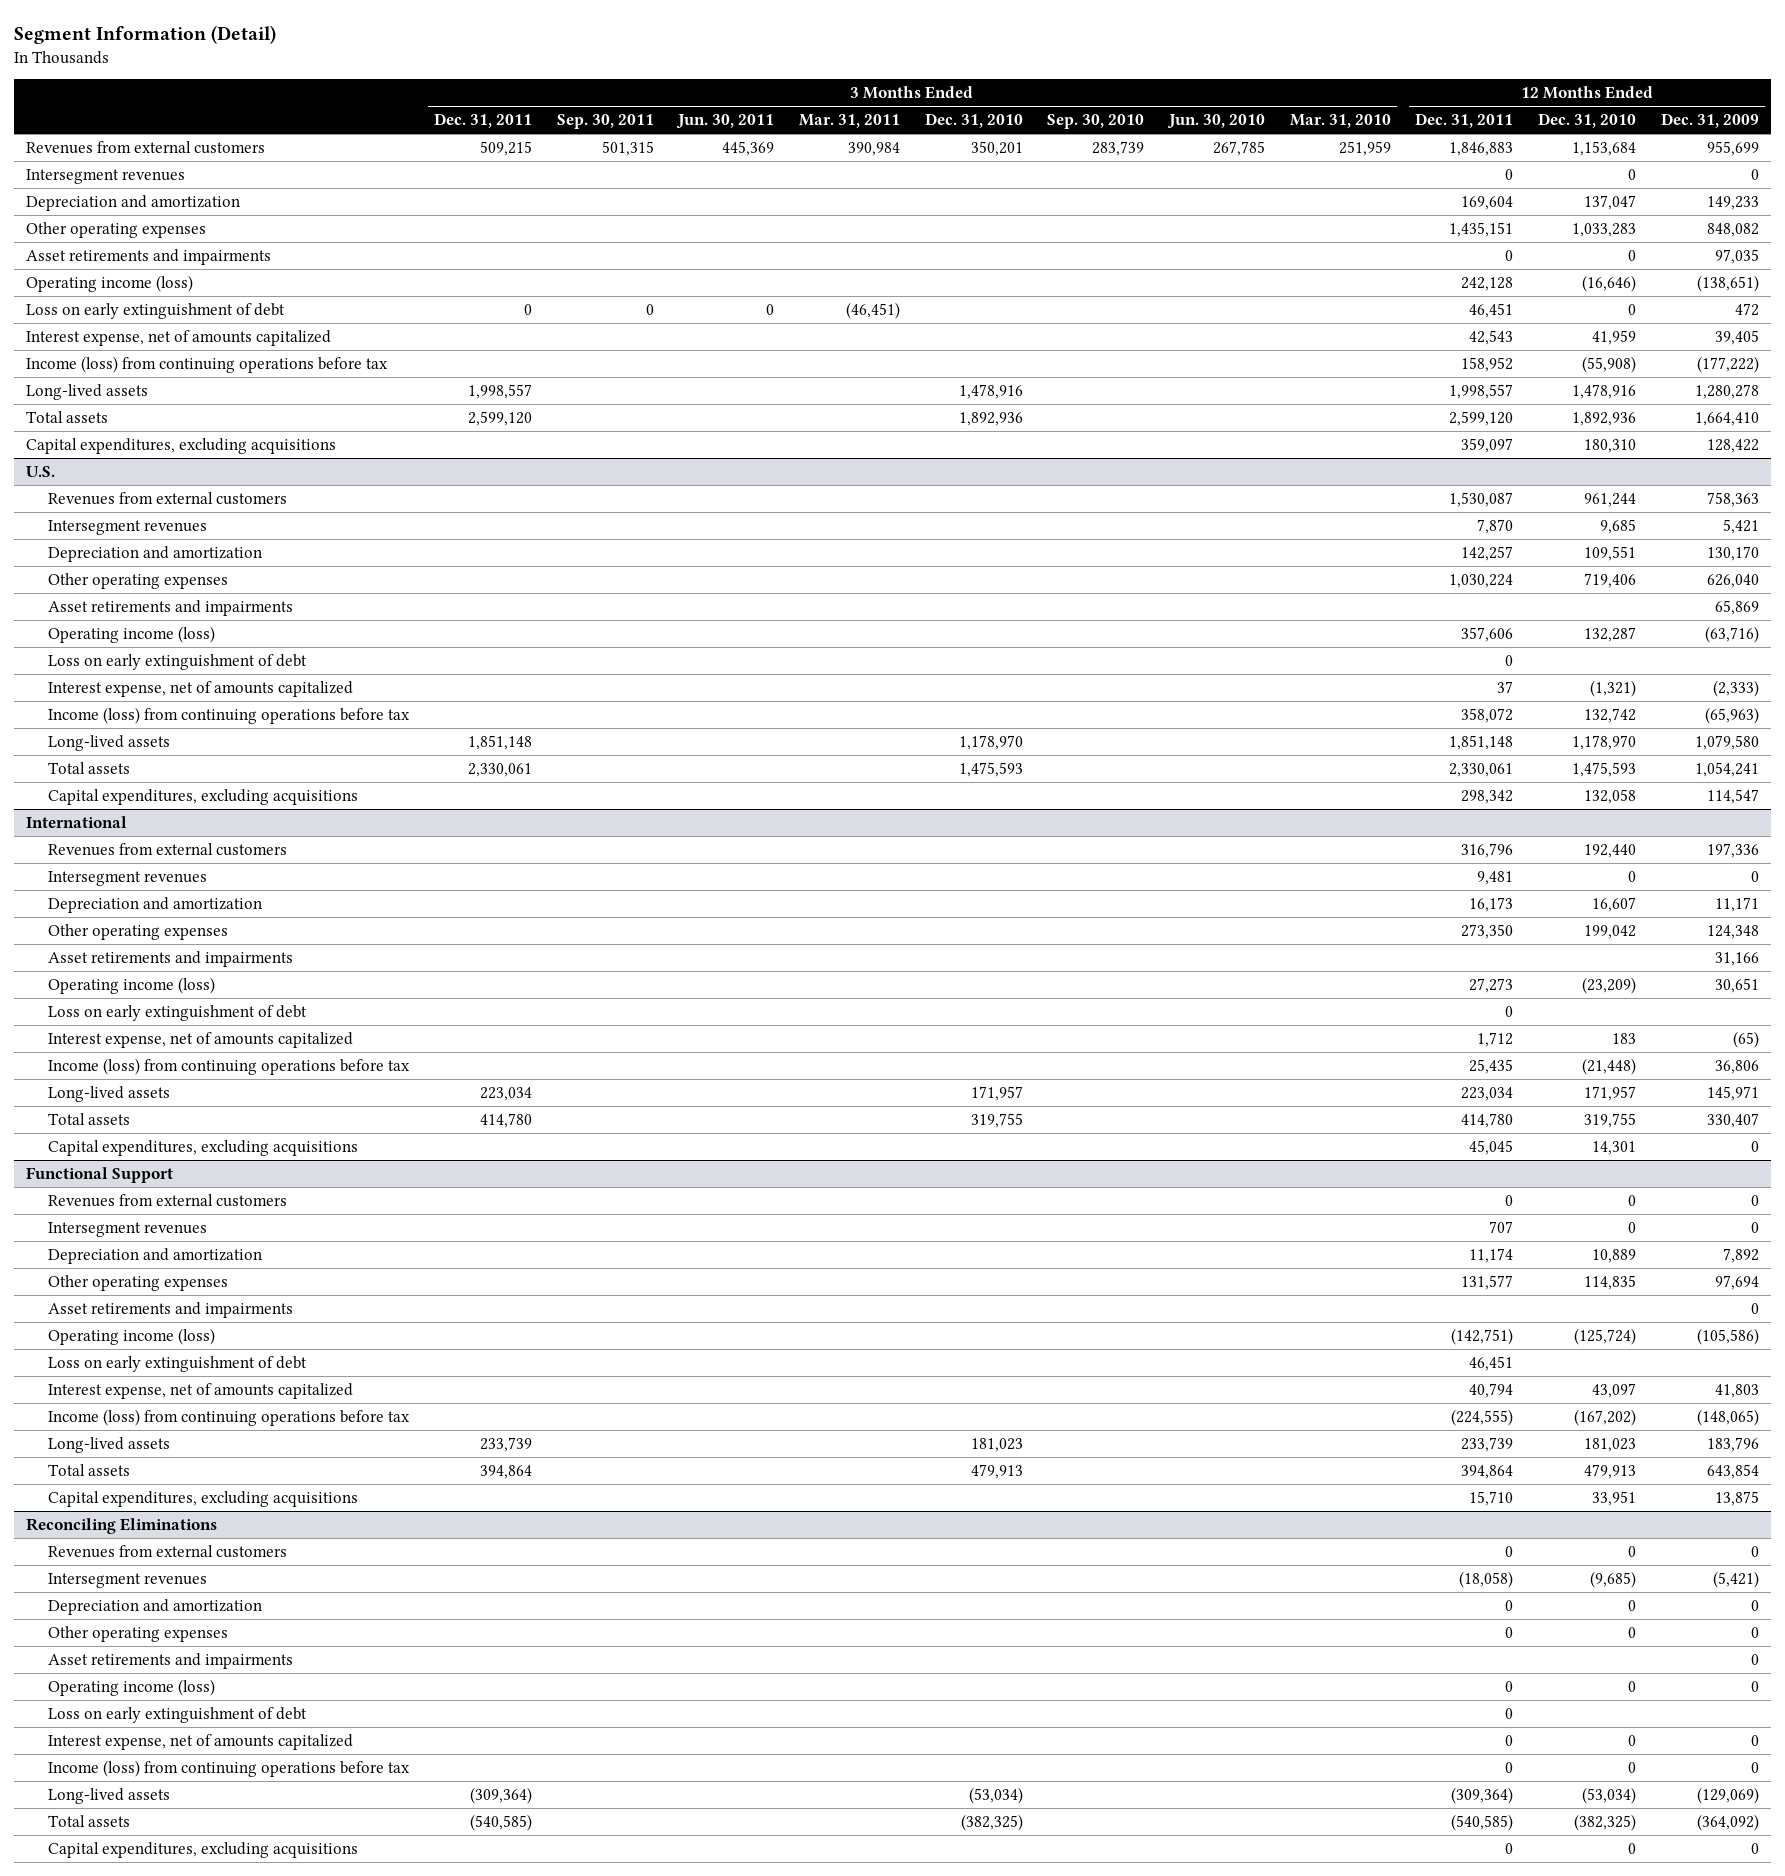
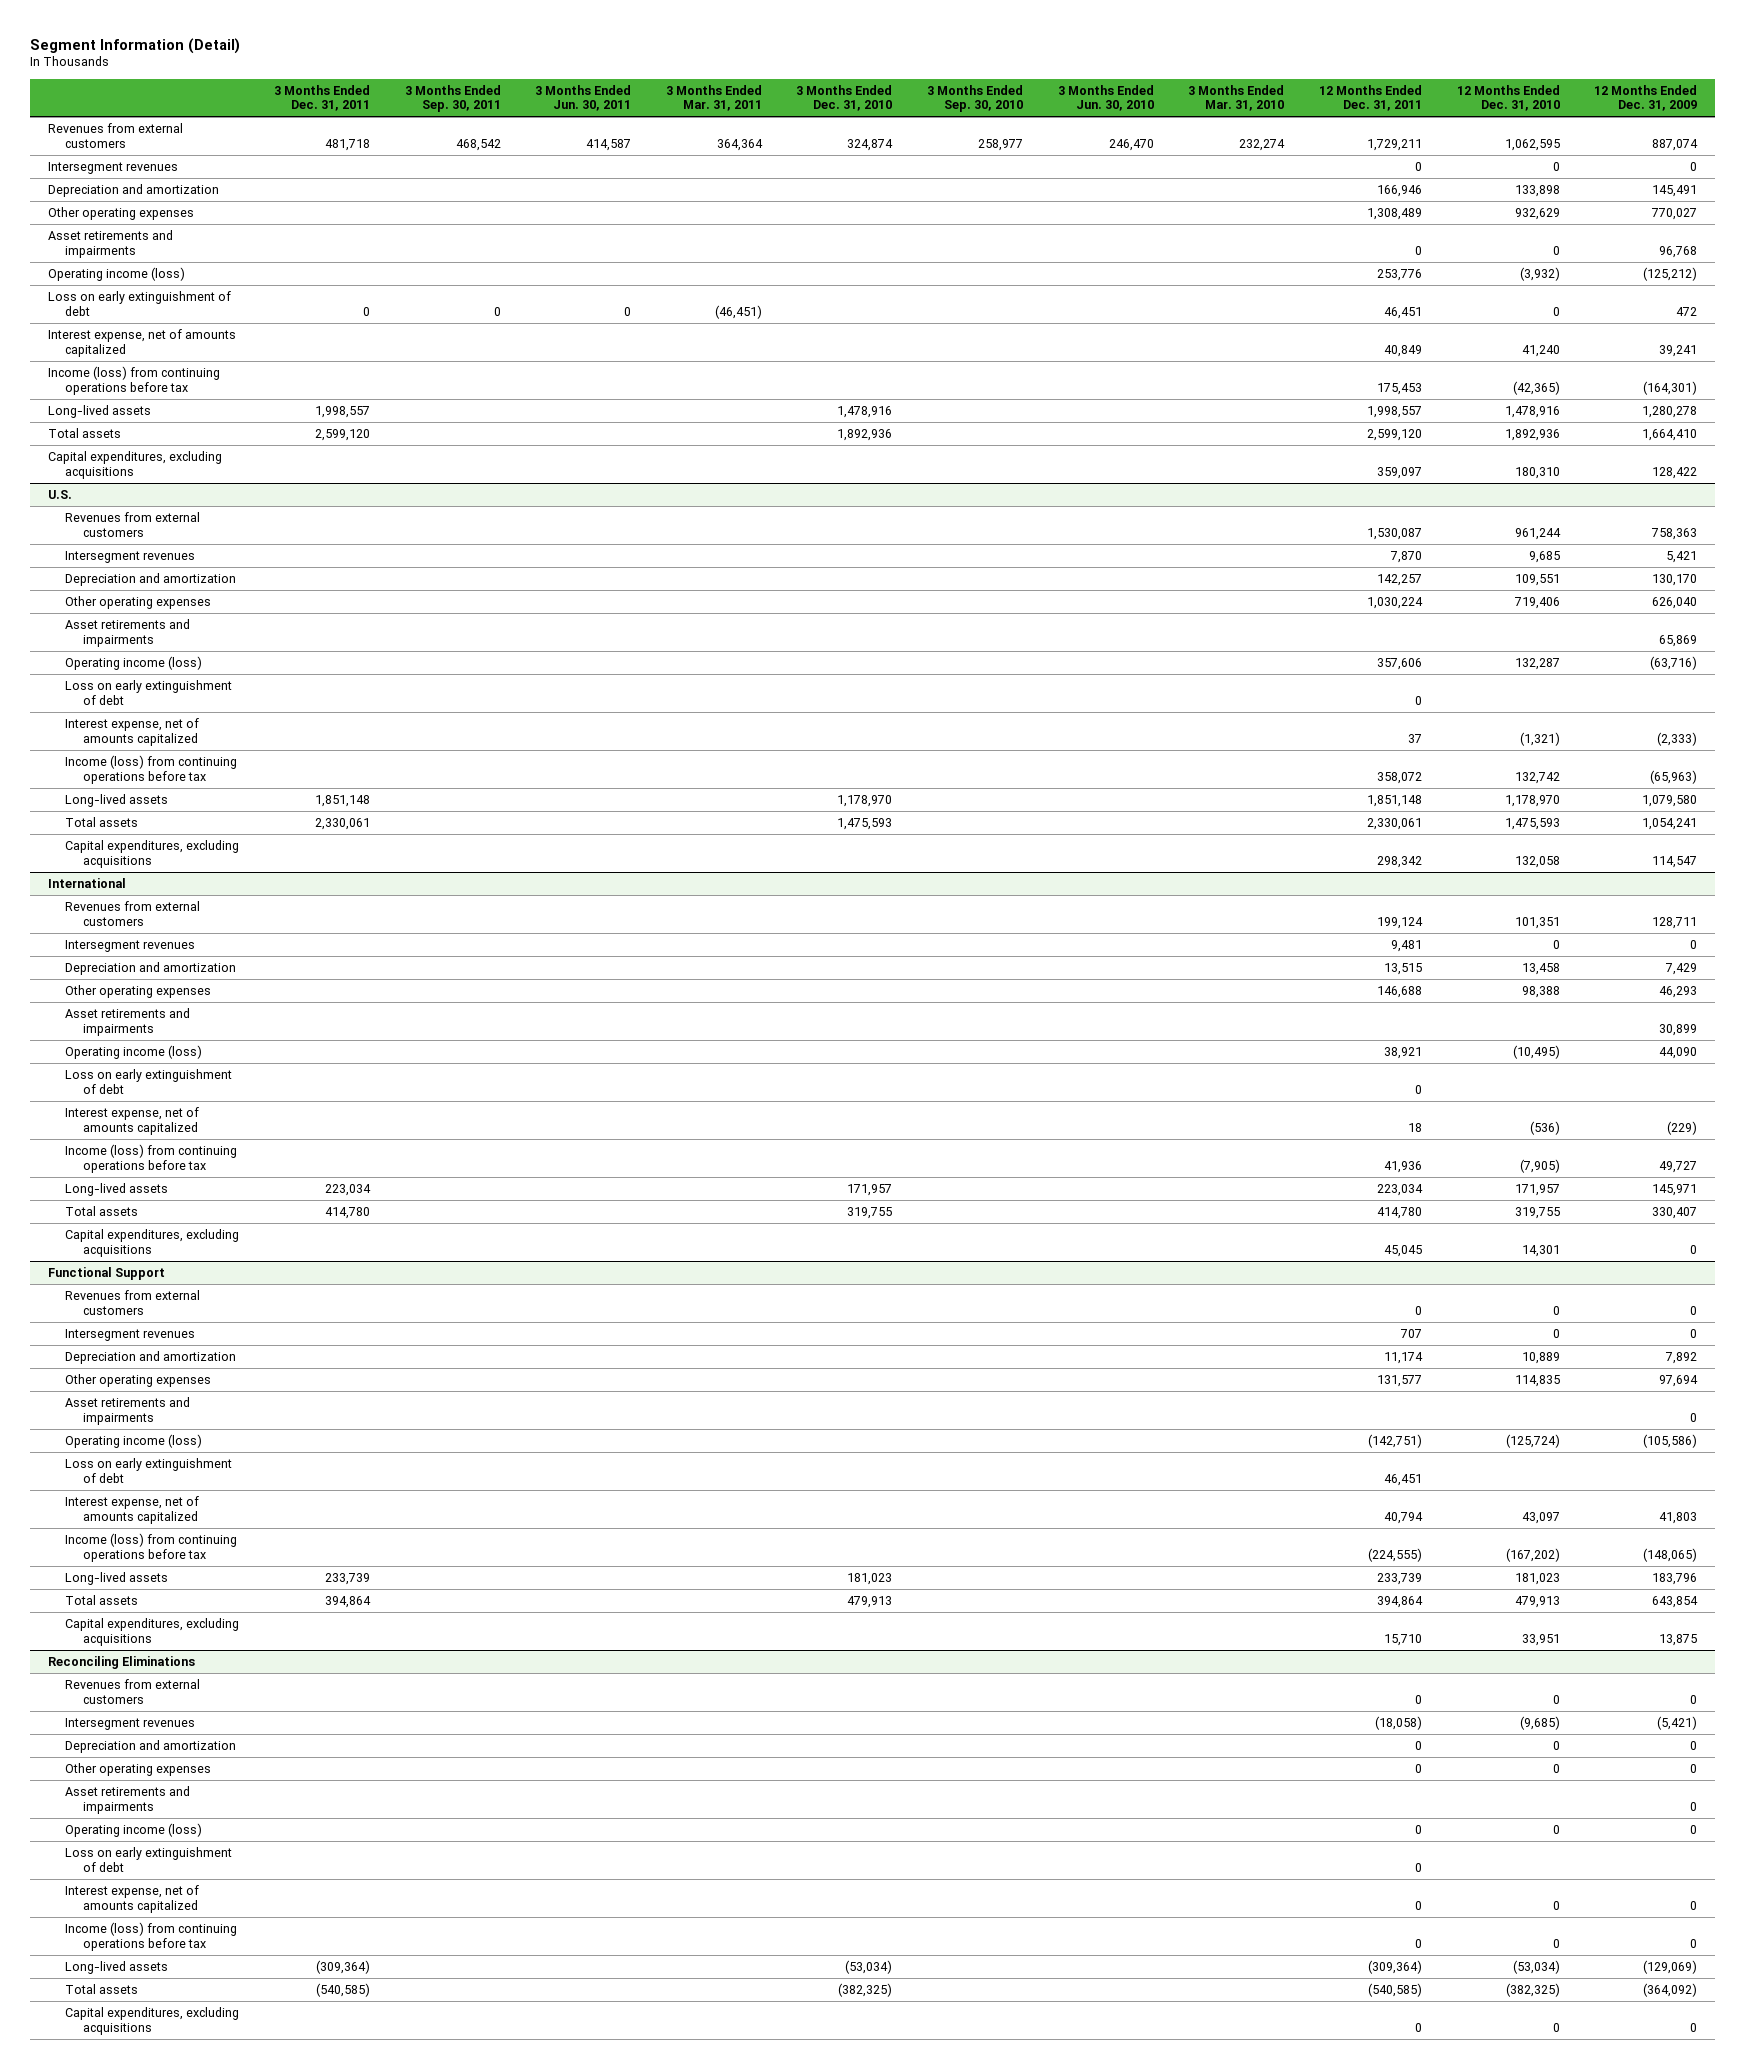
[479,140,532,156] 509,215 -> [324,138,370,151] 481,718
[601,140,654,156] 501,315 -> [455,138,501,151] 468,542
[722,140,775,156] 445,369 -> [586,138,632,151] 414,587
[847,141,900,156] 390,984 -> [716,138,763,151] 364,364
[970,140,1023,156] 350,201 -> [847,138,894,151] 324,874
[1092,140,1145,156] 283,739 -> [978,138,1024,151] 258,977
[1212,140,1265,156] 267,785 -> [1108,138,1154,151] 246,470
[1338,140,1391,156] 251,959 -> [1239,138,1286,151] 232,274
[1449,141,1514,156] 1,846,883 -> [1366,138,1422,151] 1,729,211
[1572,140,1637,156] 1,153,684 -> [1504,138,1560,151] 1,062,595
[1706,140,1759,156] 955,699 -> [1652,138,1699,151] 887,074
[1461,195,1514,210] 169,604 -> [1376,184,1422,197] 166,946
[1584,194,1637,210] 137,047 -> [1514,184,1560,197] 133,898
[1706,195,1759,210] 149,233 -> [1652,184,1698,197] 145,491
[1449,221,1514,237] 1,435,151 -> [1366,207,1422,220] 1,308,489
[1572,222,1637,237] 1,033,283 -> [1514,207,1560,220] 932,629
[1706,222,1759,237] 848,082 -> [1651,207,1698,220] 770,027
[1714,248,1759,264] 97,035 -> [1659,245,1698,258] 96,768
[1461,276,1514,291] 242,128 -> [1376,268,1422,281] 253,776
[1582,274,1637,292] (16,646) -> [1519,266,1560,281] (3,932)
[1696,274,1759,292] (138,651) -> [1643,266,1698,281] (125,212)
[1469,329,1514,345] 42,543 -> [1383,344,1422,357] 40,849
[1592,329,1637,345] 41,959 -> [1521,344,1560,357] 41,240
[1714,329,1759,345] 39,405 -> [1659,344,1698,357] 39,241
[1461,356,1514,372] 158,952 -> [1376,382,1422,395] 175,453
[1582,355,1637,373] (55,908) -> [1512,380,1560,395] (42,365)
[1696,355,1759,373] (177,222) -> [1643,380,1698,395] (164,301)
[1461,842,1514,858] 316,796 -> [1376,916,1423,929] 199,124
[1584,843,1637,858] 192,440 -> [1514,916,1560,929] 101,351
[1706,842,1759,858] 197,336 -> [1652,916,1698,929] 128,711
[1469,896,1514,912] 16,173 -> [1383,962,1422,975] 13,515
[1592,896,1637,912] 16,607 -> [1521,962,1560,975] 13,458
[1714,896,1759,912] 11,171 -> [1665,962,1698,975] 7,429
[1461,923,1514,939] 273,350 -> [1376,985,1422,998] 146,688
[1584,924,1637,939] 199,042 -> [1521,985,1560,998] 98,388
[1706,924,1759,939] 124,348 -> [1659,985,1698,998] 46,293
[1714,951,1759,966] 31,166 -> [1659,1023,1698,1036] 30,899
[1469,977,1514,993] 27,273 -> [1383,1046,1422,1059] 38,921
[1582,976,1637,994] (23,209) -> [1512,1044,1560,1059] (10,495)
[1714,977,1759,993] 30,651 -> [1659,1046,1698,1059] 44,090
[1477,1031,1514,1047] 1,712 -> [1407,1122,1422,1132] 18
[1612,1032,1637,1044] 183 -> [1529,1120,1560,1135] (536)
[1732,1030,1759,1048] (65) -> [1667,1120,1698,1135] (229)
[1469,1058,1514,1074] 25,435 -> [1383,1160,1422,1173] 41,936
[1582,1057,1637,1075] (21,448) -> [1519,1158,1560,1173] (7,905)
[1714,1059,1759,1074] 36,806 -> [1659,1160,1698,1173] 49,727

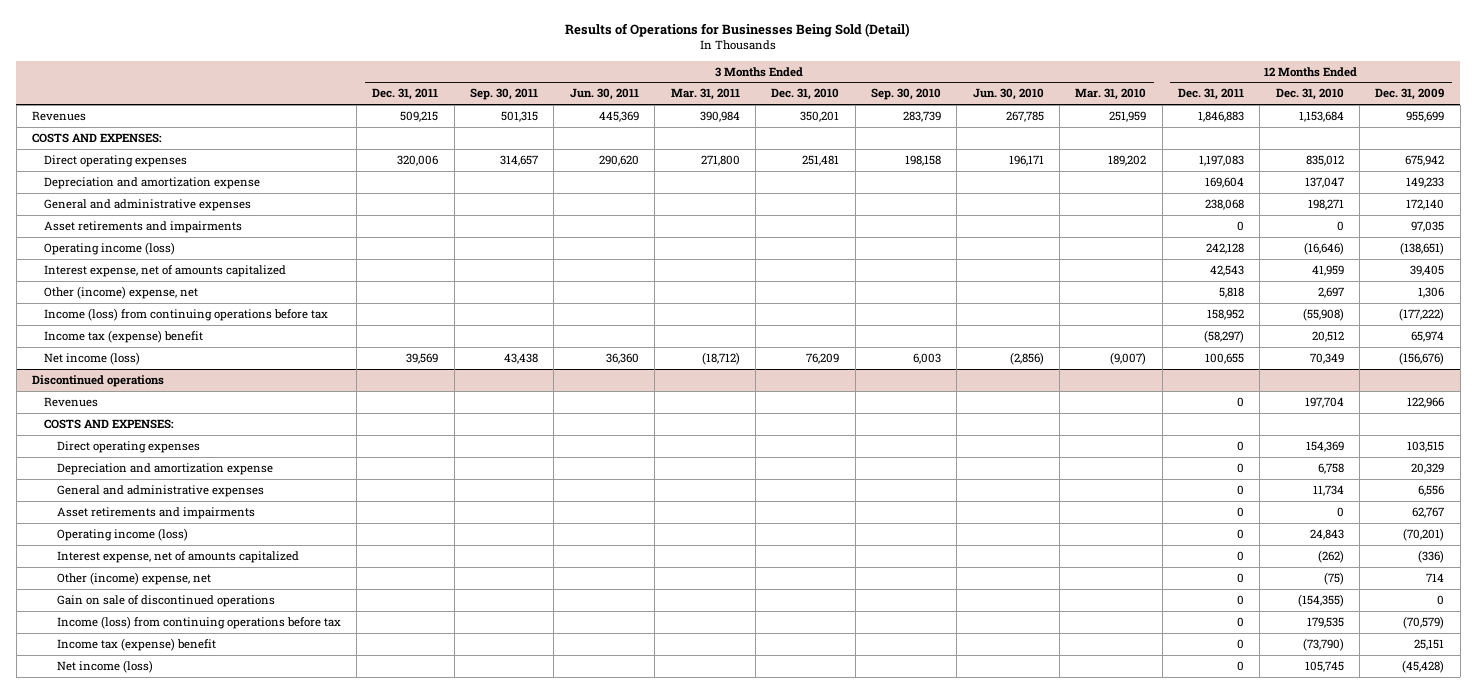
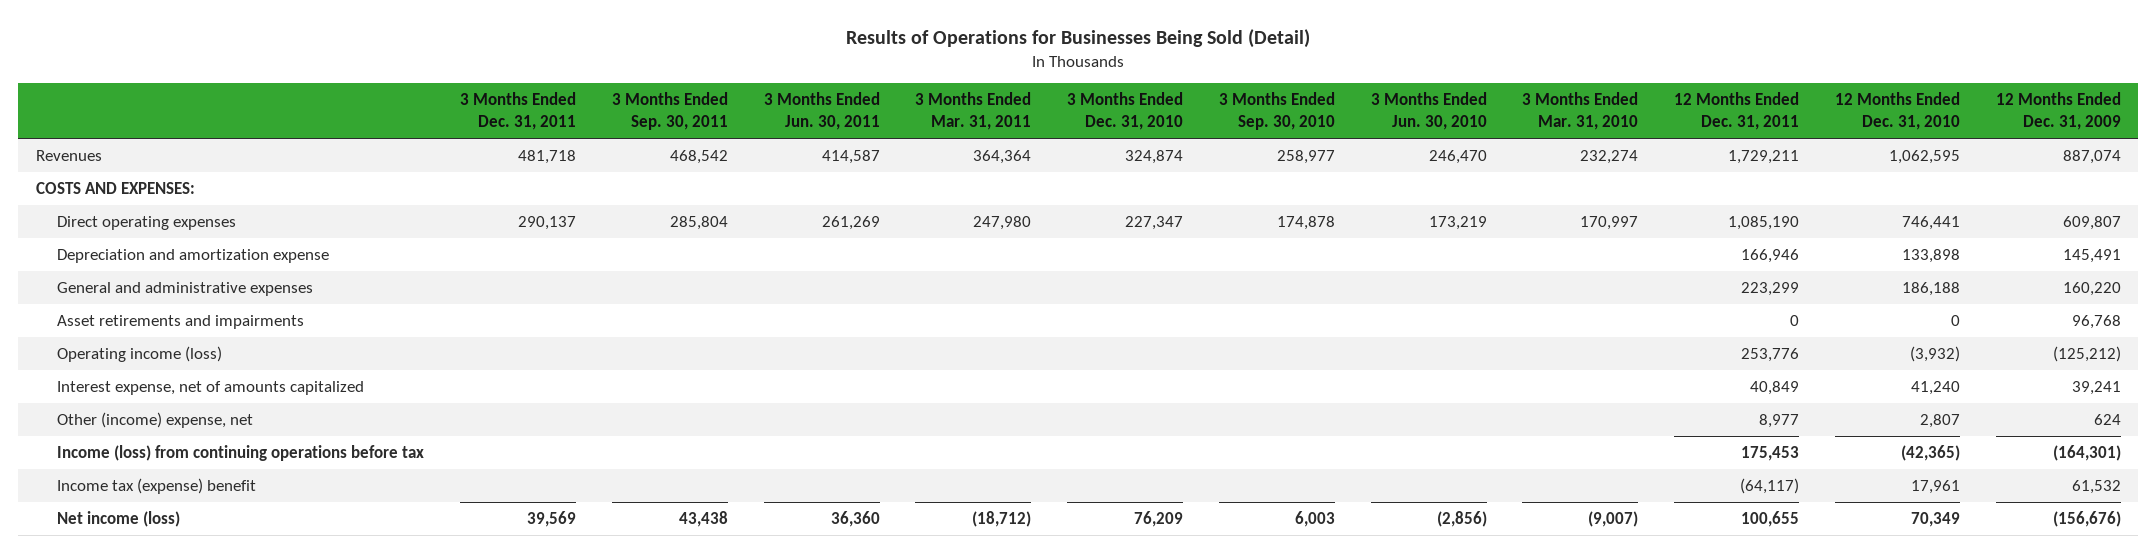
[400,110,439,122] 509,215 -> [518,149,577,164] 481,718
[501,110,539,122] 501,315 -> [669,149,728,164] 468,542
[598,110,639,122] 445,369 -> [821,149,880,164] 414,587
[699,110,740,122] 390,984 -> [973,149,1032,164] 364,364
[800,110,840,122] 350,201 -> [1125,149,1184,164] 324,874
[902,110,941,122] 283,739 -> [1276,149,1335,164] 258,977
[1005,110,1044,122] 267,785 -> [1428,149,1487,164] 246,470
[1109,110,1147,122] 251,959 -> [1580,149,1639,164] 232,274
[1197,110,1244,122] 1,846,883 -> [1728,149,1800,164] 1,729,211
[1298,110,1344,122] 1,153,684 -> [1888,149,1960,164] 1,062,595
[1406,110,1445,122] 955,699 -> [2062,149,2121,164] 887,074
[397,154,439,166] 320,006 -> [518,215,577,230] 290,137
[500,154,539,166] 314,657 -> [669,215,728,230] 285,804
[598,154,639,166] 290,620 -> [821,215,880,230] 261,269
[700,154,740,166] 271,800 -> [973,215,1032,230] 247,980
[802,154,840,166] 251,481 -> [1125,215,1184,230] 227,347
[904,154,941,166] 198,158 -> [1276,215,1335,230] 174,878
[1008,154,1044,166] 196,171 -> [1428,215,1487,230] 173,219
[1108,154,1147,166] 189,202 -> [1580,215,1639,230] 170,997
[1198,154,1244,166] 1,197,083 -> [1728,215,1800,230] 1,085,190
[1305,154,1344,166] 835,012 -> [1901,215,1960,230] 746,441
[1405,154,1445,166] 675,942 -> [2062,215,2121,230] 609,807
[1204,176,1244,188] 169,604 -> [1741,248,1800,263] 166,946
[1304,176,1344,188] 137,047 -> [1901,248,1960,263] 133,898
[1406,176,1445,188] 149,233 -> [2062,248,2121,263] 145,491
[1204,198,1244,210] 238,068 -> [1741,281,1800,296] 223,299
[1307,198,1344,210] 198,271 -> [1901,281,1960,296] 186,188
[1406,198,1445,210] 172,140 -> [2062,281,2121,296] 160,220
[1411,220,1445,232] 97,035 -> [2071,314,2121,329] 96,768
[1205,242,1244,254] 242,128 -> [1741,347,1800,362] 253,776
[1303,241,1344,255] (16,646) -> [1909,345,1960,362] (3,932)
[1400,241,1445,255] (138,651) -> [2052,345,2121,362] (125,212)
[1209,264,1244,276] 42,543 -> [1750,380,1800,395] 40,849
[1311,264,1344,276] 41,959 -> [1910,380,1960,395] 41,240
[1410,264,1445,276] 39,405 -> [2071,380,2121,395] 39,241
[1218,286,1244,298] 5,818 -> [1759,413,1800,428] 8,977
[1317,286,1344,298] 2,697 -> [1919,413,1960,428] 2,807
[1418,286,1445,298] 1,306 -> [2093,413,2121,425] 624
[1206,308,1244,320] 158,952 -> [1741,445,1800,461] 175,453
[1302,307,1344,321] (55,908) -> [1900,444,1960,461] (42,365)
[1399,307,1445,321] (177,222) -> [2052,444,2121,461] (164,301)
[1203,329,1244,343] (58,297) -> [1740,477,1800,494] (64,117)
[1311,330,1344,342] 20,512 -> [1910,479,1960,494] 17,961
[1411,330,1445,342] 65,974 -> [2071,479,2121,494] 61,532
[32,374,165,387] Discontinued operations -> none
[44,396,99,407] Revenues -> none
[44,418,175,429] COSTS AND EXPENSES: -> none
[56,440,200,453] Direct operating expenses -> none
[56,462,273,475] Depreciation and amortization expense -> none
[56,484,264,497] General and administrative expenses -> none
[56,506,255,519] Asset retirements and impairments -> none
[56,527,188,541] Operating income (loss) -> none
[56,550,299,563] Interest expense, net of amounts capitalized -> none
[56,571,211,585] Other (income) expense, net -> none
[56,594,275,607] Gain on sale of discontinued operations -> none
[56,615,341,629] Income (loss) from continuing operations before tax -> none
[56,637,216,651] Income tax (expense) benefit -> none
[56,659,153,673] Net income (loss) -> none

